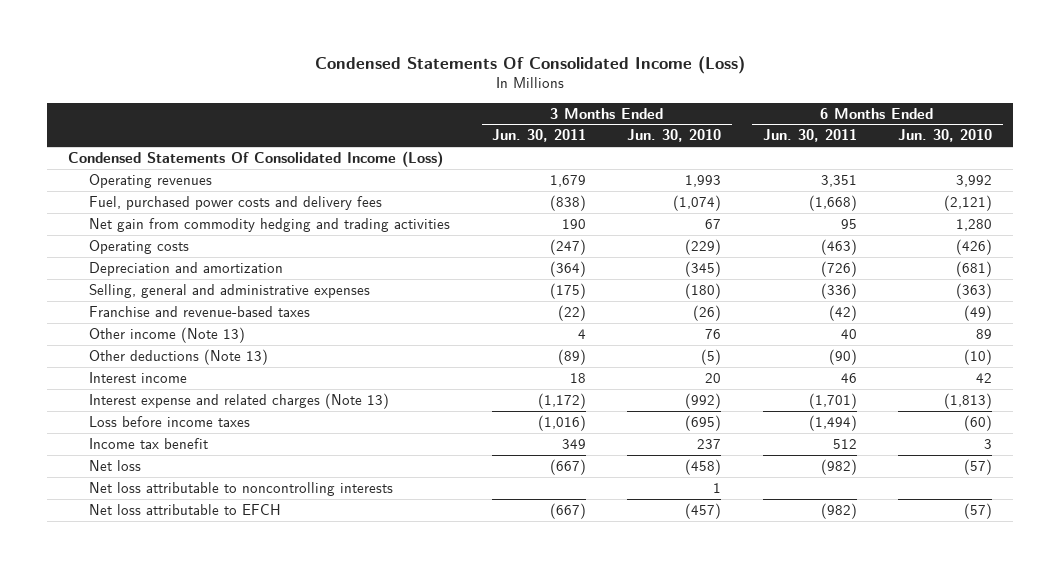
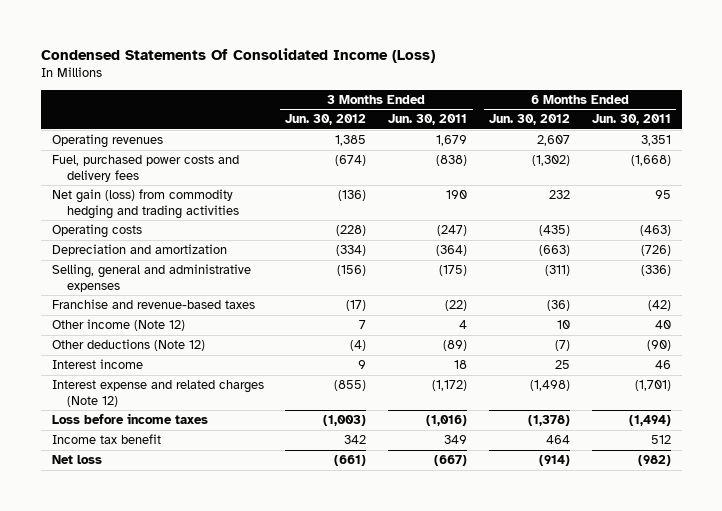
[627,129,722,143] Jun. 30, 2010 -> none
[898,129,993,143] Jun. 30, 2010 -> none
none -> [285,114,367,126] Jun. 30, 2012
none -> [488,114,570,126] Jun. 30, 2012
[67,150,443,167] Condensed Statements Of Consolidated Income (Loss) -> none
[89,217,451,232] Net gain from commodity hedging and trading activities -> [51,189,240,219] Net gain (loss) from commodity hedging and trading activities
[89,326,246,343] Other income (Note 13) -> [51,319,185,332] Other income (Note 12)
[89,348,269,365] Other deductions (Note 13) -> [51,339,205,352] Other deductions (Note 12)
[89,392,390,409] Interest expense and related charges (Note 13) -> [51,380,264,407] Interest expense and related charges (Note 12)
[89,481,394,496] Net loss attributable to noncontrolling interests -> none
[89,503,282,515] Net loss attributable to EFCH -> none

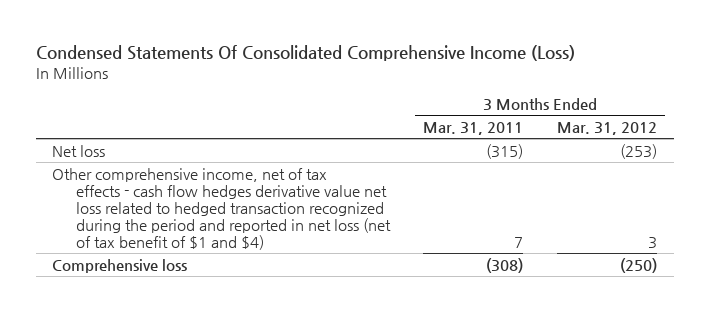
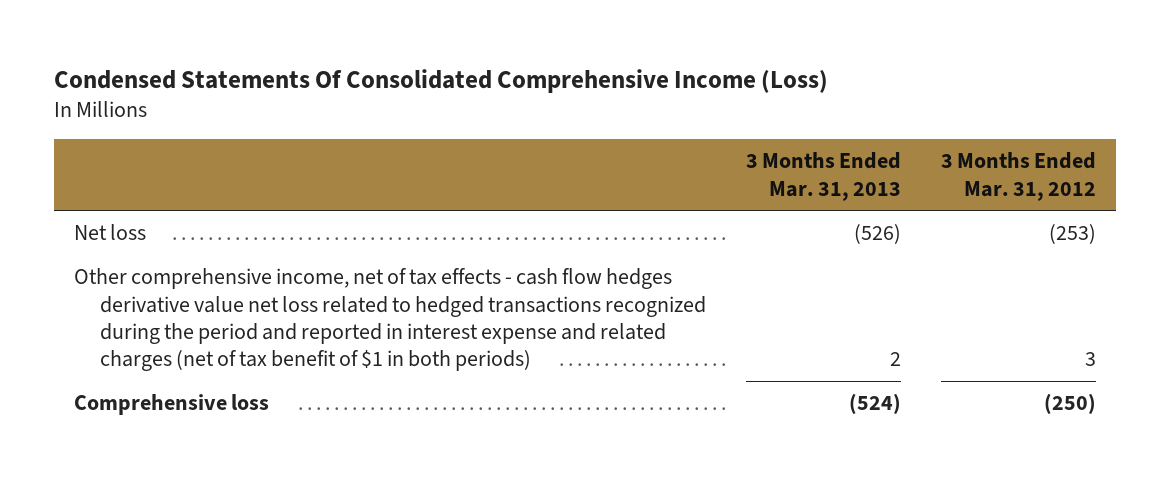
[423,121,524,135] Mar. 31, 2011 -> none
none -> [745,152,901,201] 3 Months Ended Mar. 31, 2013
[52,167,391,250] Other comprehensive income, net of tax effects - cash flow hedges derivative value net loss related to hedged transaction recognized during the period and reported in net loss (net of tax benefit of $1 and $4) -> [73,268,706,372] Other comprehensive income, net of tax effects - cash flow hedges derivative value net loss related to hedged transactions recognized during the period and reported in interest expense and related charges (net of tax benefit of $1 in both periods)

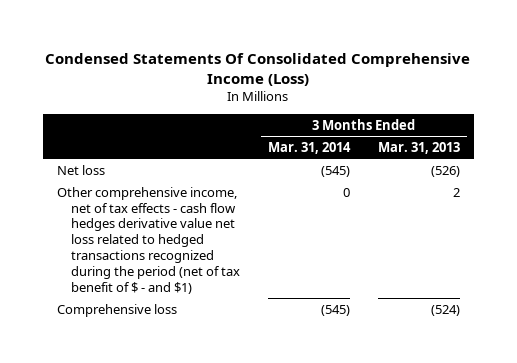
[940,152,1096,201] 3 Months Ended Mar. 31, 2012 -> none
none -> [267,141,351,154] Mar. 31, 2014
[73,268,706,372] Other comprehensive income, net of tax effects - cash flow hedges derivative value net loss related to hedged transactions recognized during the period and reported in interest expense and related charges (net of tax benefit of $1 in both periods) -> [57,186,240,294] Other comprehensive income, net of tax effects - cash flow hedges derivative value net loss related to hedged transactions recognized during the period (net of tax benefit of $ - and $1)

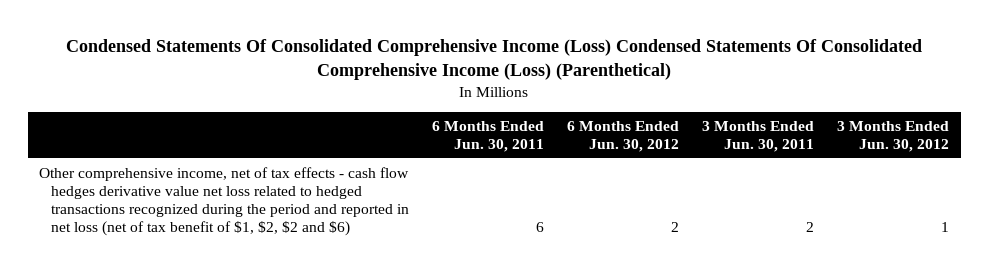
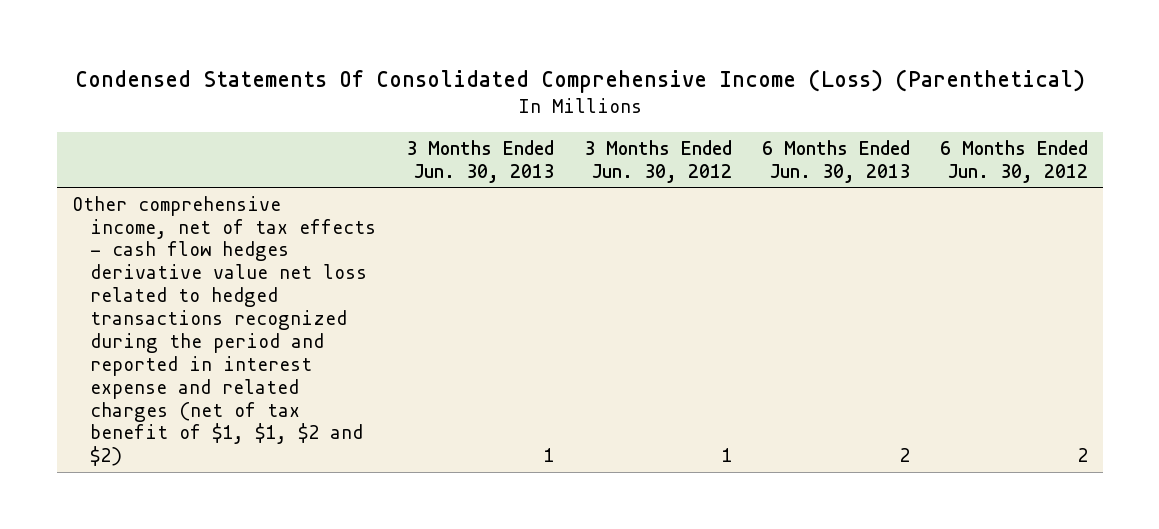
[66,38,923,80] Condensed Statements Of Consolidated Comprehensive Income (Loss) Condensed Statements Of Consolidated Comprehensive Income (Loss) (Parenthetical) -> [74,68,1085,93] Condensed Statements Of Consolidated Comprehensive Income (Loss) (Parenthetical)
[432,120,545,153] 6 Months Ended Jun. 30, 2011 -> none
[702,120,815,153] 3 Months Ended Jun. 30, 2011 -> none
none -> [406,140,555,183] 3 Months Ended Jun. 30, 2013
none -> [761,140,910,183] 6 Months Ended Jun. 30, 2013
[39,166,410,237] Other comprehensive income, net of tax effects - cash flow hedges derivative value net loss related to hedged transactions recognized during the period and reported in net loss (net of tax benefit of $1, $2, $2 and $6) -> [71,195,377,467] Other comprehensive income, net of tax effects - cash flow hedges derivative value net loss related to hedged transactions recognized during the period and reported in interest expense and related charges (net of tax benefit of $1, $1, $2 and $2)

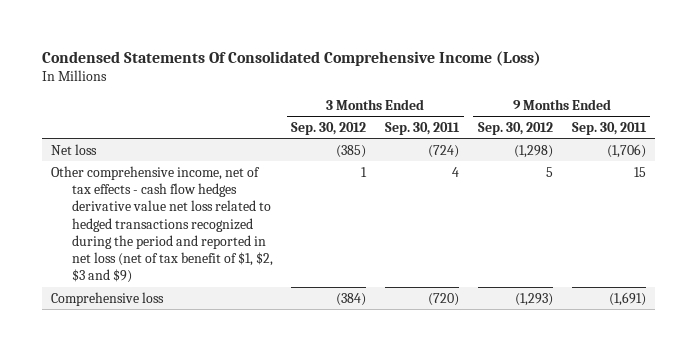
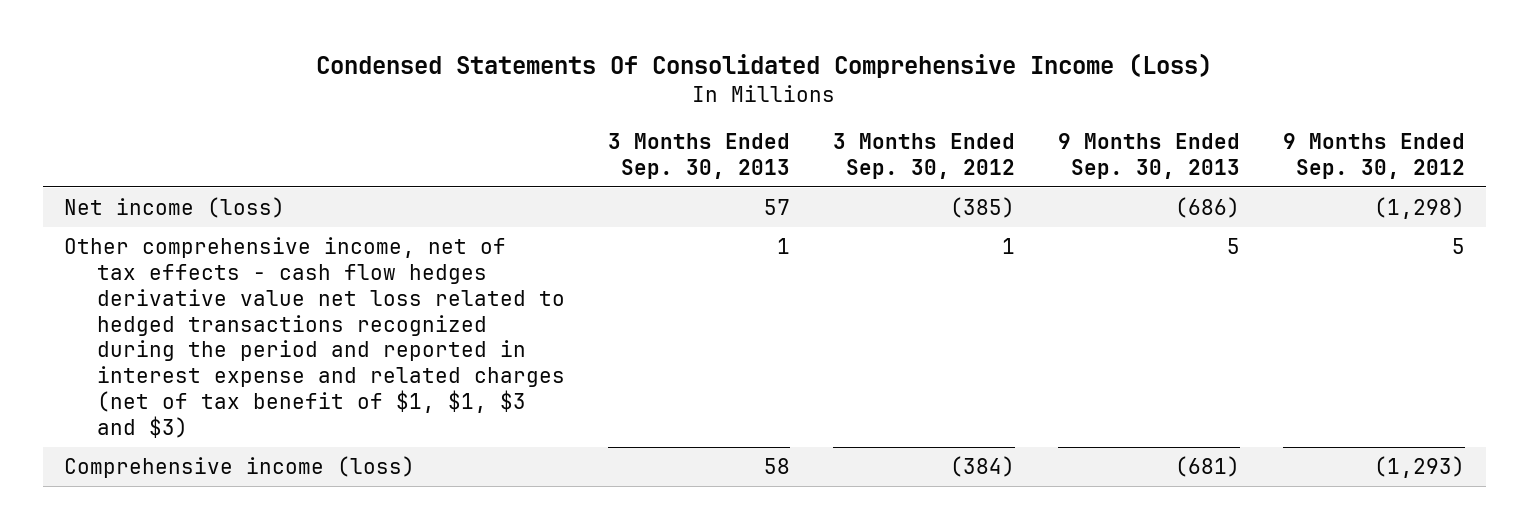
[385,121,461,135] Sep. 30, 2011 -> none
[571,121,647,135] Sep. 30, 2011 -> none
none -> [607,132,790,179] 3 Months Ended Sep. 30, 2013
none -> [1057,132,1240,179] 9 Months Ended Sep. 30, 2013
[50,143,97,155] Net loss -> [64,196,286,218] Net income (loss)
[50,165,273,284] Other comprehensive income, net of tax effects - cash flow hedges derivative value net loss related to hedged transactions recognized during the period and reported in net loss (net of tax benefit of $1, $2, $3 and $9) -> [64,236,565,439] Other comprehensive income, net of tax effects - cash flow hedges derivative value net loss related to hedged transactions recognized during the period and reported in interest expense and related charges (net of tax benefit of $1, $1, $3 and $3)
[50,291,164,306] Comprehensive loss -> [64,455,416,478] Comprehensive income (loss)

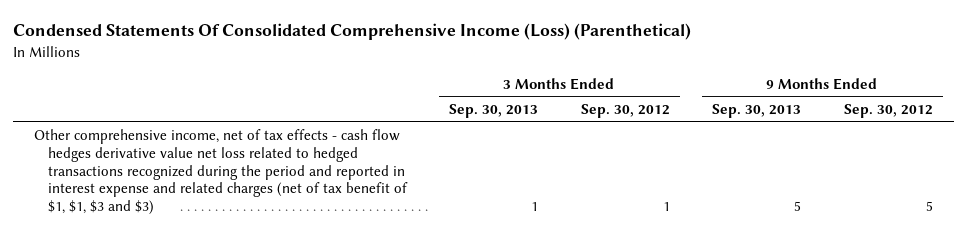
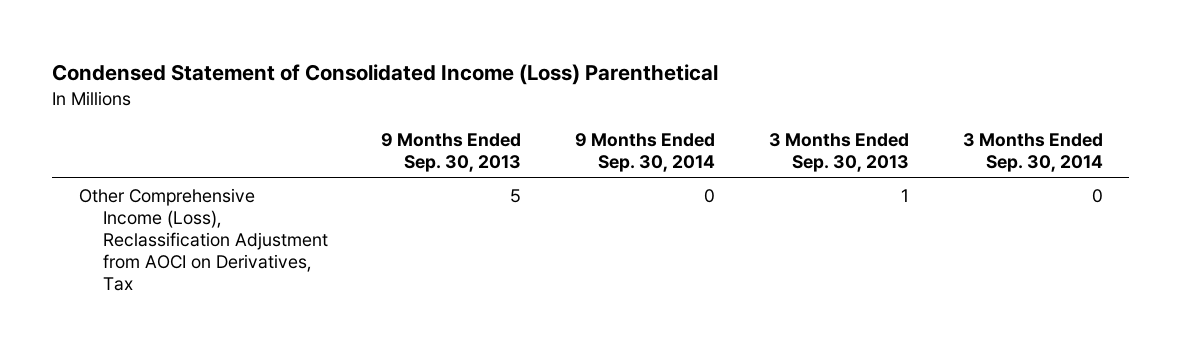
[12,23,691,41] Condensed Statements Of Consolidated Comprehensive Income (Loss) (Parenthetical) -> [51,64,718,86] Condensed Statement of Consolidated Income (Loss) Parenthetical
[580,104,670,119] Sep. 30, 2012 -> none
[843,104,933,119] Sep. 30, 2012 -> none
none -> [575,132,716,172] 9 Months Ended Sep. 30, 2014
none -> [962,132,1103,172] 3 Months Ended Sep. 30, 2014
[34,129,408,215] Other comprehensive income, net of tax effects - cash flow hedges derivative value net loss related to hedged transactions recognized during the period and reported in interest expense and related charges (net of tax benefit of $1, $1, $3 and $3) -> [78,187,328,292] Other Comprehensive Income (Loss), Reclassification Adjustment from AOCI on Derivatives, Tax

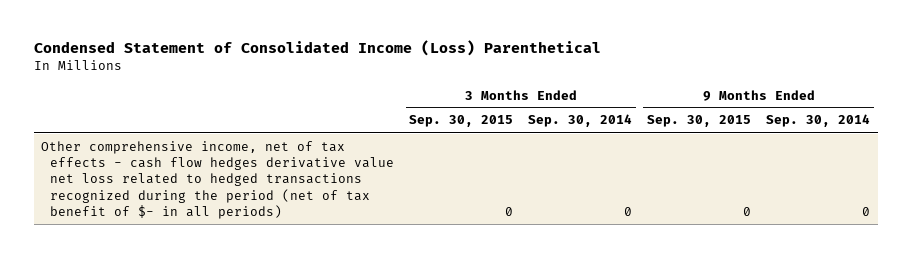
[381,132,522,172] 9 Months Ended Sep. 30, 2013 -> none
[768,132,909,172] 3 Months Ended Sep. 30, 2013 -> none
none -> [409,115,514,128] Sep. 30, 2015
none -> [647,115,752,128] Sep. 30, 2015
[78,187,328,292] Other Comprehensive Income (Loss), Reclassification Adjustment from AOCI on Derivatives, Tax -> [41,140,395,219] Other comprehensive income, net of tax effects - cash flow hedges derivative value net loss related to hedged transactions recognized during the period (net of tax benefit of $- in all periods)

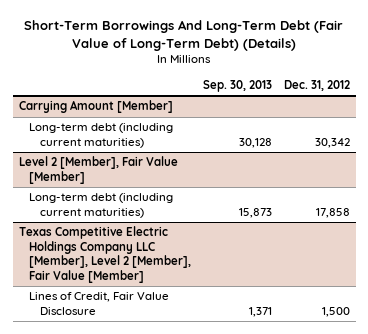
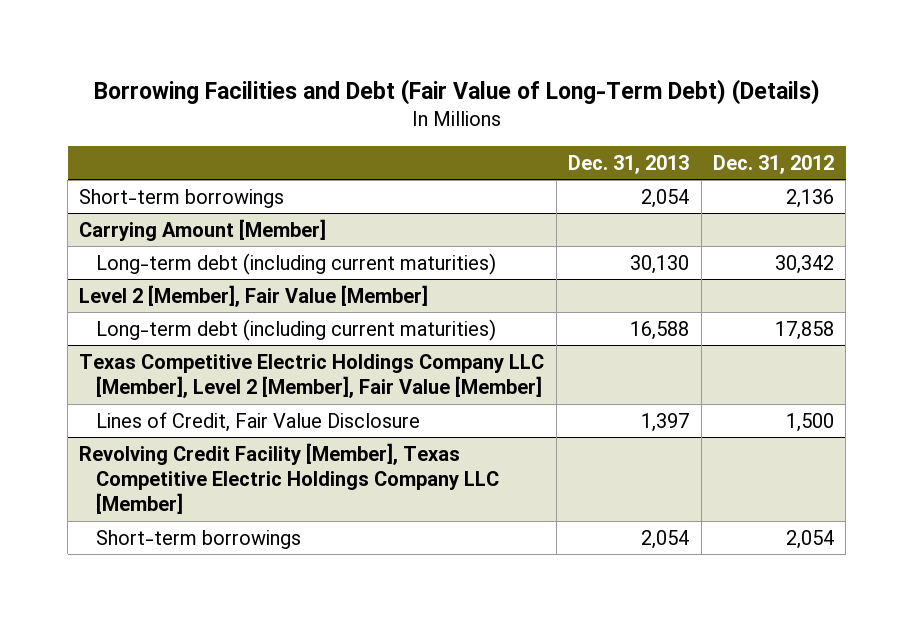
[24,20,344,52] Short-Term Borrowings And Long-Term Debt (Fair Value of Long-Term Debt) (Details) -> [93,78,820,105] Borrowing Facilities and Debt (Fair Value of Long-Term Debt) (Details)
[202,80,272,93] Sep. 30, 2013 -> none
none -> [568,154,690,174] Dec. 31, 2013
none -> [79,188,285,208] Short-term borrowings
none -> [79,442,500,515] Revolving Credit Facility [Member], Texas Competitive Electric Holdings Company LLC [Member]
none -> [96,529,302,549] Short-term borrowings

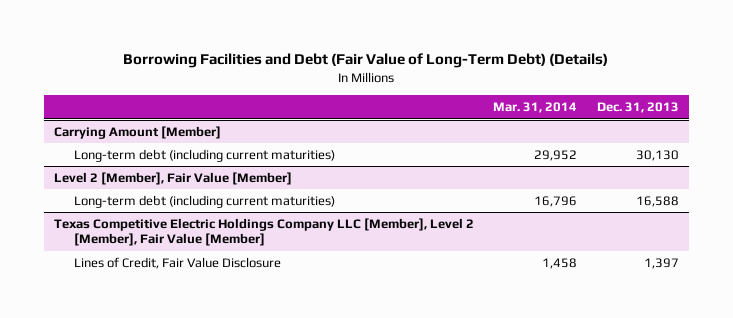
[712,154,834,174] Dec. 31, 2012 -> none
none -> [493,102,578,114] Mar. 31, 2014
[79,188,285,208] Short-term borrowings -> none
[79,442,500,515] Revolving Credit Facility [Member], Texas Competitive Electric Holdings Company LLC [Member] -> none
[96,529,302,549] Short-term borrowings -> none

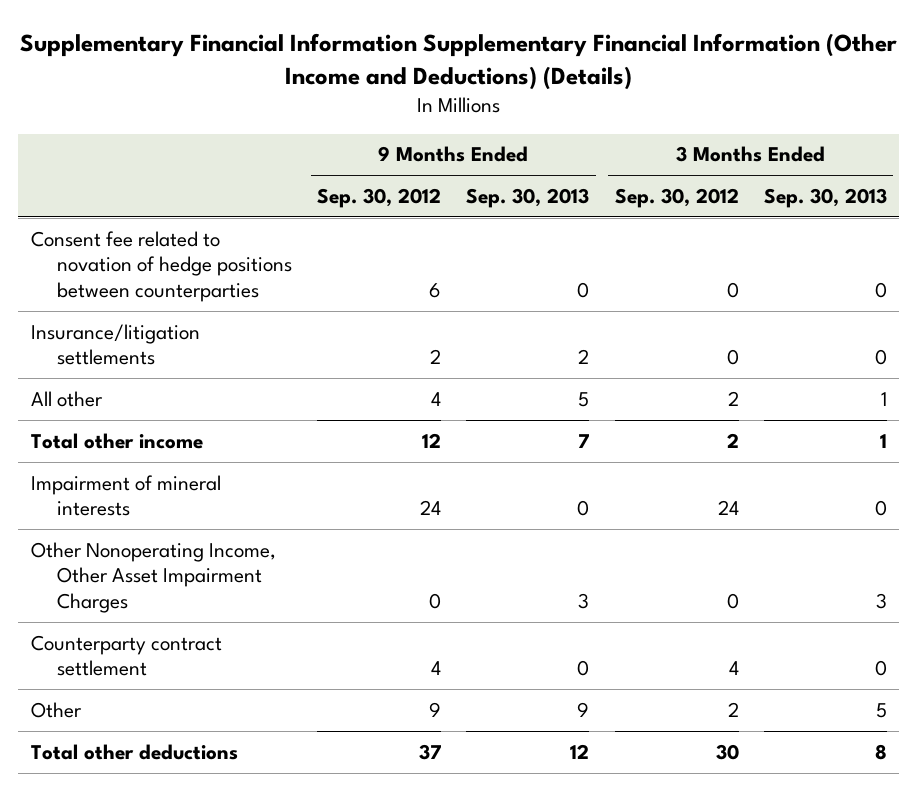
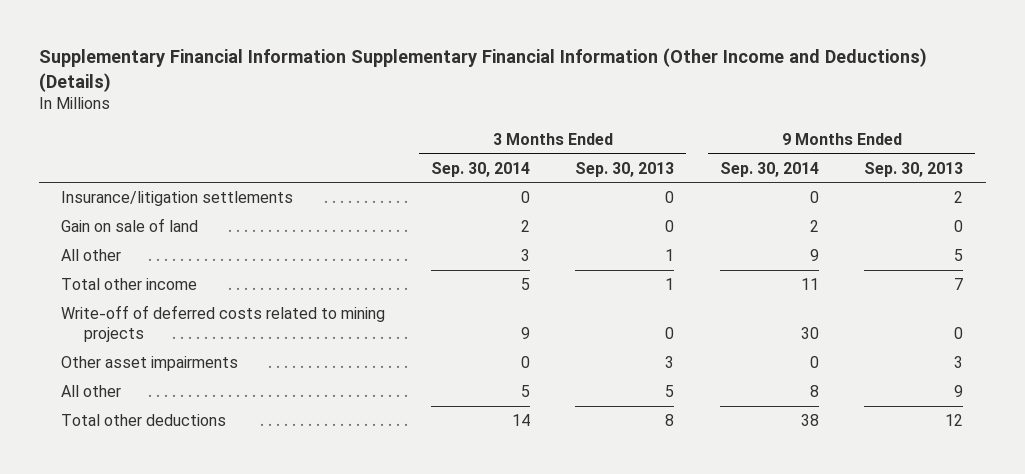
[317,188,442,209] Sep. 30, 2012 -> none
[614,188,739,209] Sep. 30, 2012 -> none
none -> [430,161,530,177] Sep. 30, 2014
none -> [719,161,819,177] Sep. 30, 2014
[30,230,293,303] Consent fee related to novation of hedge positions between counterparties -> none
none -> [61,217,199,232] Gain on sale of land
[30,474,221,517] Impairment of mineral interests -> none
[30,634,222,677] Counterparty contract settlement -> none
none -> [61,304,386,343] Write-off of deferred costs related to mining projects
[30,541,276,614] Other Nonoperating Income, Other Asset Impairment Charges -> [61,355,239,371] Other asset impairments
[30,701,82,718] Other -> [61,384,122,397] All other

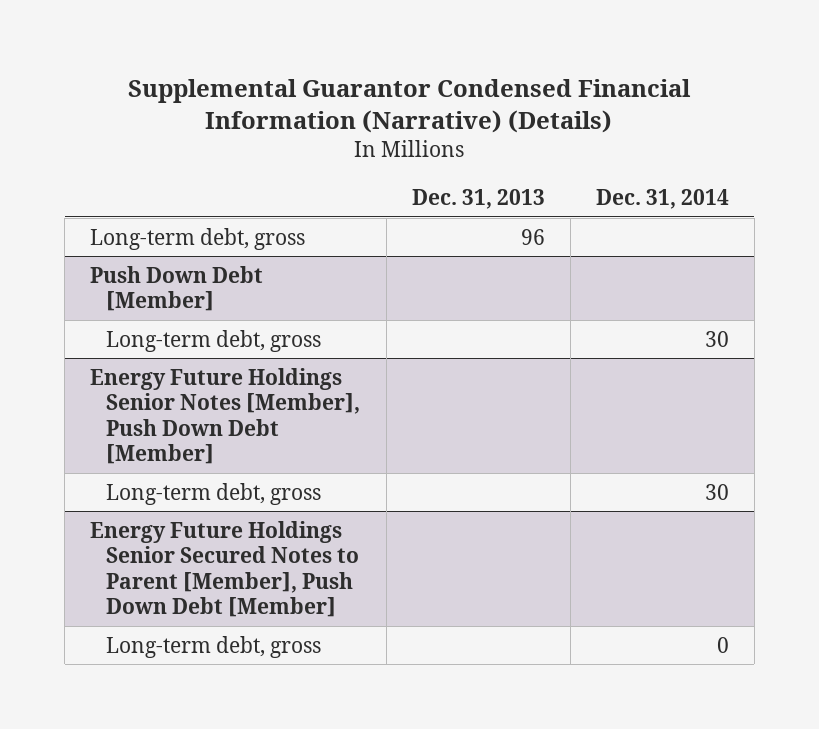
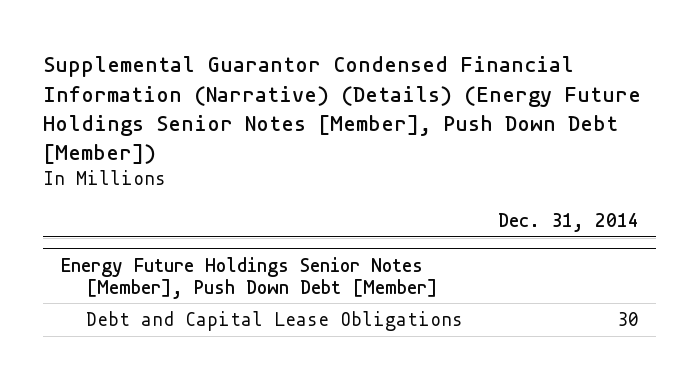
[128,78,692,134] Supplemental Guarantor Condensed Financial Information (Narrative) (Details) -> [43,56,642,165] Supplemental Guarantor Condensed Financial Information (Narrative) (Details) (Energy Future Holdings Senior Notes [Member], Push Down Debt [Member])
[411,188,545,209] Dec. 31, 2013 -> none
[90,227,306,250] Long-term debt, gross -> none
[90,265,264,312] Push Down Debt [Member] -> none
[106,329,322,352] Long-term debt, gross -> none
[90,520,360,617] Energy Future Holdings Senior Secured Notes to Parent [Member], Push Down Debt [Member] -> none
[106,635,322,658] Long-term debt, gross -> none
[106,482,322,505] Long-term debt, gross -> [85,310,463,331] Debt and Capital Lease Obligations

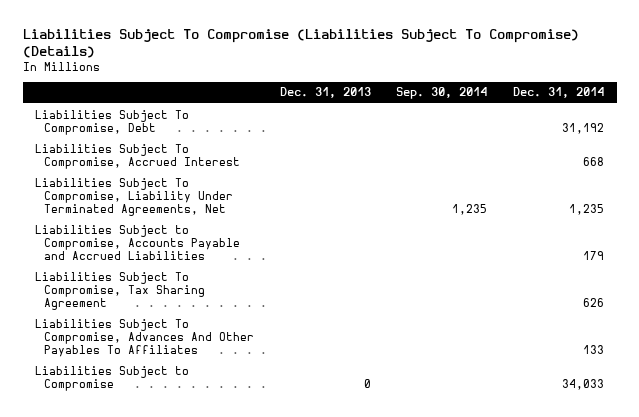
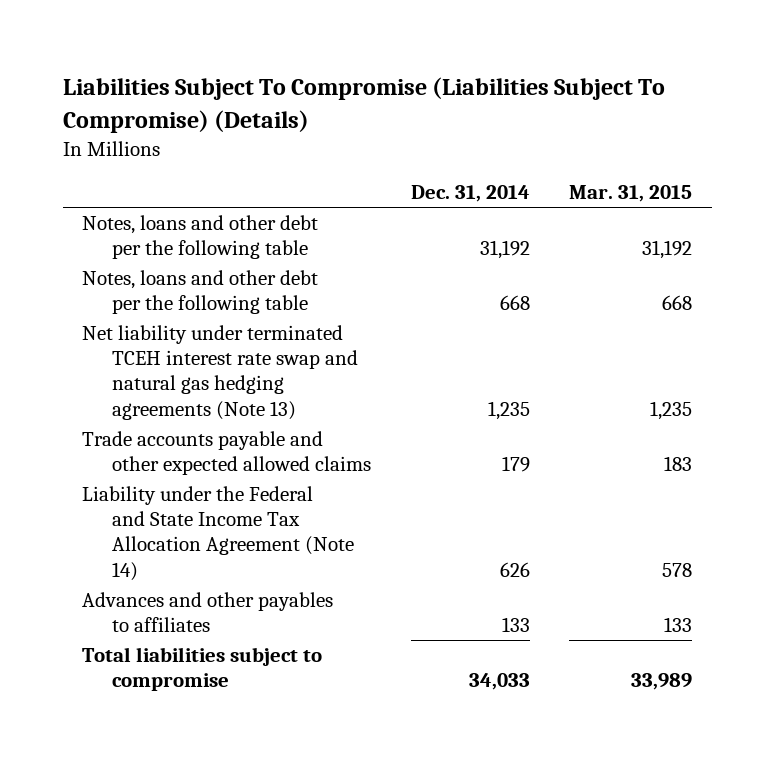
[279,87,371,99] Dec. 31, 2013 -> none
[396,87,488,100] Sep. 30, 2014 -> none
none -> [569,184,693,202] Mar. 31, 2015
[35,109,190,135] Liabilities Subject To Compromise, Debt -> [82,215,319,260] Notes, loans and other debt per the following table
[35,143,241,169] Liabilities Subject To Compromise, Accrued Interest -> [82,270,319,315] Notes, loans and other debt per the following table
[35,177,234,216] Liabilities Subject To Compromise, Liability Under Terminated Agreements, Net -> [82,325,359,420] Net liability under terminated TCEH interest rate swap and natural gas hedging agreements (Note 13)
[35,224,241,260] Liabilities Subject to Compromise, Accounts Payable and Accrued Liabilities -> [82,431,372,476] Trade accounts payable and other expected allowed claims
[35,271,206,310] Liabilities Subject To Compromise, Tax Sharing Agreement -> [82,486,355,581] Liability under the Federal and State Income Tax Allocation Agreement (Note 14)
[35,318,255,357] Liabilities Subject To Compromise, Advances And Other Payables To Affiliates -> [82,592,334,633] Advances and other payables to affiliates
[35,365,190,391] Liabilities Subject to Compromise -> [82,647,323,692] Total liabilities subject to compromise

